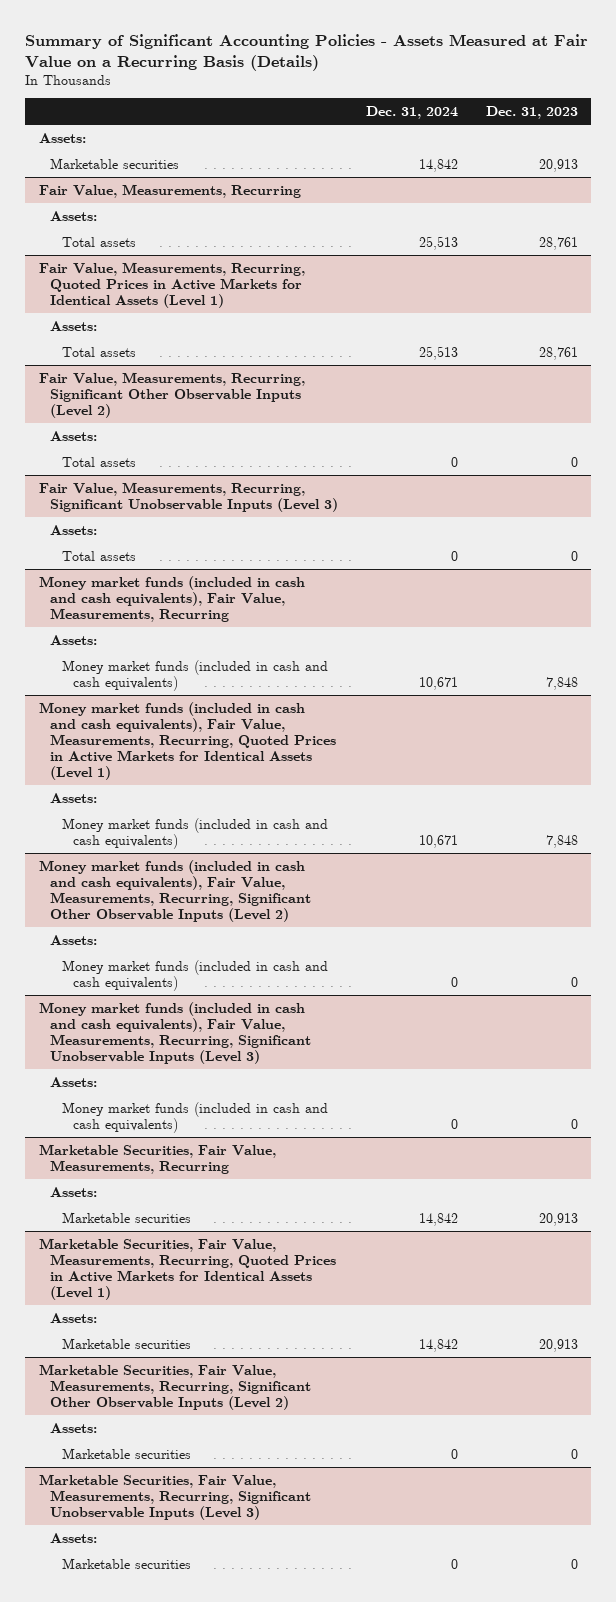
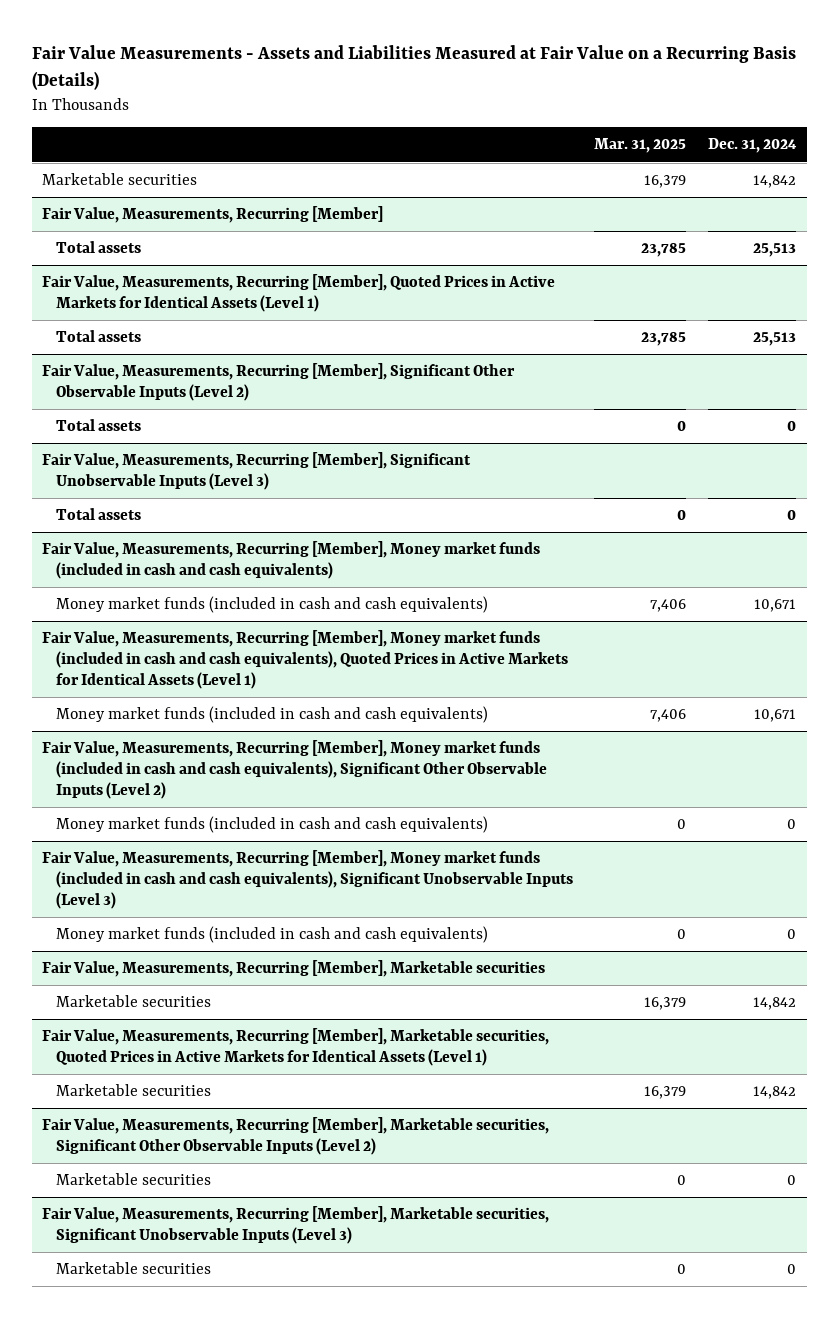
[25,33,589,71] Summary of Significant Accounting Policies - Assets Measured at Fair Value on a Recurring Basis (Details) -> [31,44,796,90] Fair Value Measurements - Assets and Liabilities Measured at Fair Value on a Recurring Basis (Details)
[485,105,578,119] Dec. 31, 2023 -> none
none -> [594,138,687,154] Mar. 31, 2025
[38,132,86,143] Assets: -> none
[50,210,98,221] Assets: -> none
[38,183,301,198] Fair Value, Measurements, Recurring -> [42,206,384,224] Fair Value, Measurements, Recurring [Member]
[50,320,98,331] Assets: -> none
[38,261,305,308] Fair Value, Measurements, Recurring, Quoted Prices in Active Markets for Identical Assets (Level 1) -> [42,274,556,312] Fair Value, Measurements, Recurring [Member], Quoted Prices in Active Markets for Identical Assets (Level 1)
[50,430,98,441] Assets: -> none
[38,371,305,418] Fair Value, Measurements, Recurring, Significant Other Observable Inputs (Level 2) -> [42,363,516,401] Fair Value, Measurements, Recurring [Member], Significant Other Observable Inputs (Level 2)
[50,524,98,535] Assets: -> none
[38,481,339,512] Fair Value, Measurements, Recurring, Significant Unobservable Inputs (Level 3) -> [42,452,472,490] Fair Value, Measurements, Recurring [Member], Significant Unobservable Inputs (Level 3)
[50,634,98,645] Assets: -> none
[38,575,305,622] Money market funds (included in cash and cash equivalents), Fair Value, Measurements, Recurring -> [42,541,541,579] Fair Value, Measurements, Recurring [Member], Money market funds (included in cash and cash equivalents)
[50,792,98,803] Assets: -> none
[38,701,337,780] Money market funds (included in cash and cash equivalents), Fair Value, Measurements, Recurring, Quoted Prices in Active Markets for Identical Assets (Level 1) -> [42,630,568,689] Fair Value, Measurements, Recurring [Member], Money market funds (included in cash and cash equivalents), Quoted Prices in Active Markets for Identical Assets (Level 1)
[50,934,98,945] Assets: -> none
[38,859,312,922] Money market funds (included in cash and cash equivalents), Fair Value, Measurements, Recurring, Significant Other Observable Inputs (Level 2) -> [42,740,547,799] Fair Value, Measurements, Recurring [Member], Money market funds (included in cash and cash equivalents), Significant Other Observable Inputs (Level 2)
[50,1076,98,1087] Assets: -> none
[38,1001,312,1064] Money market funds (included in cash and cash equivalents), Fair Value, Measurements, Recurring, Significant Unobservable Inputs (Level 3) -> [42,850,573,909] Fair Value, Measurements, Recurring [Member], Money market funds (included in cash and cash equivalents), Significant Unobservable Inputs (Level 3)
[50,1186,98,1197] Assets: -> none
[38,1143,276,1174] Marketable Securities, Fair Value, Measurements, Recurring -> [42,960,546,978] Fair Value, Measurements, Recurring [Member], Marketable securities
[50,1312,98,1323] Assets: -> none
[38,1237,337,1300] Marketable Securities, Fair Value, Measurements, Recurring, Quoted Prices in Active Markets for Identical Assets (Level 1) -> [42,1028,550,1066] Fair Value, Measurements, Recurring [Member], Marketable securities, Quoted Prices in Active Markets for Identical Assets (Level 1)
[50,1422,98,1433] Assets: -> none
[38,1363,312,1410] Marketable Securities, Fair Value, Measurements, Recurring, Significant Other Observable Inputs (Level 2) -> [42,1117,550,1155] Fair Value, Measurements, Recurring [Member], Marketable securities, Significant Other Observable Inputs (Level 2)
[50,1532,98,1543] Assets: -> none
[38,1473,312,1520] Marketable Securities, Fair Value, Measurements, Recurring, Significant Unobservable Inputs (Level 3) -> [42,1206,550,1244] Fair Value, Measurements, Recurring [Member], Marketable securities, Significant Unobservable Inputs (Level 3)

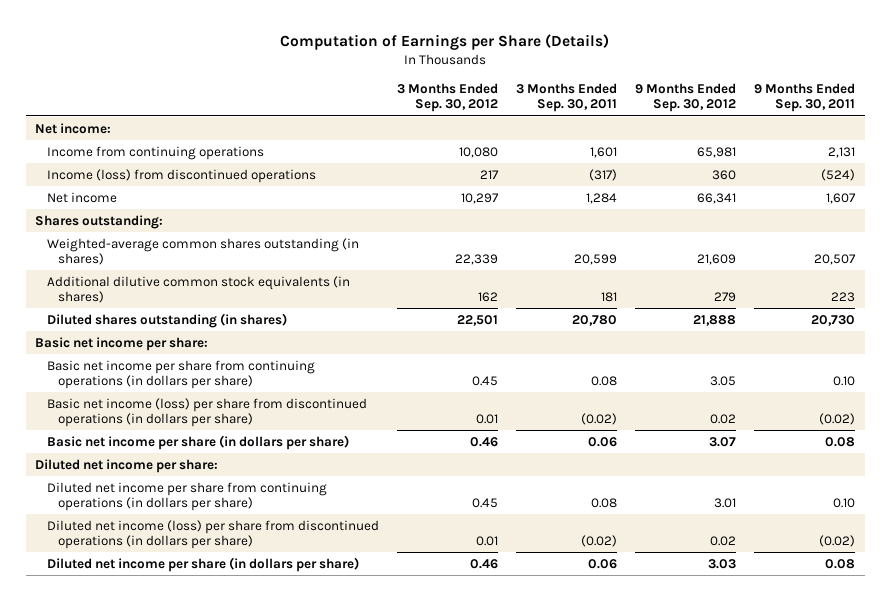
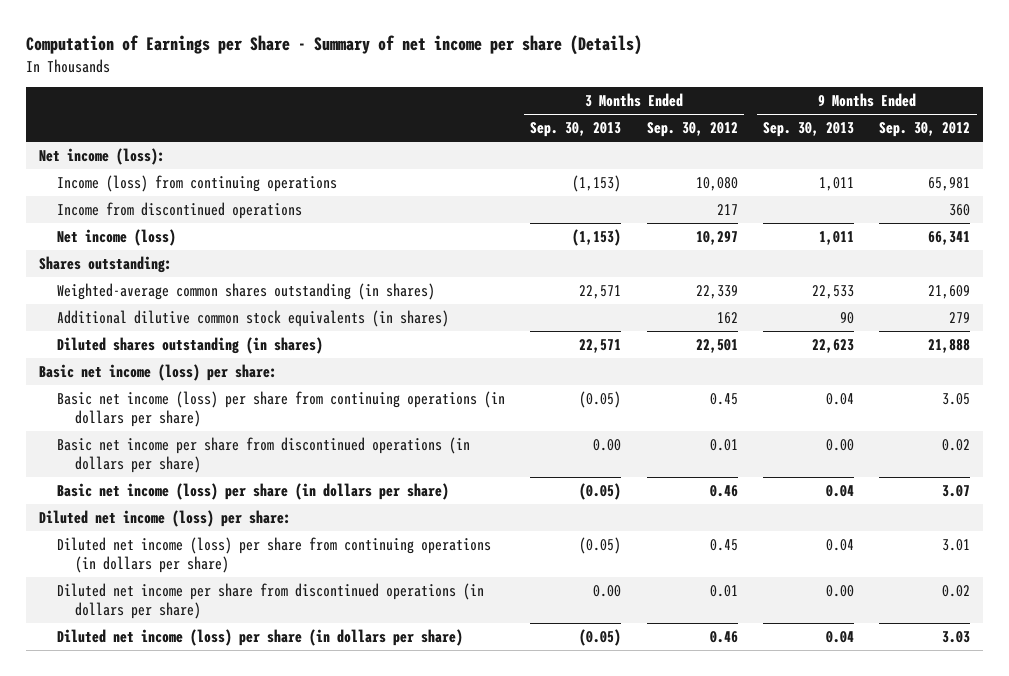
[280,34,610,51] Computation of Earnings per Share (Details) -> [26,35,643,56] Computation of Earnings per Share - Summary of net income per share (Details)
[516,83,618,113] 3 Months Ended Sep. 30, 2011 -> none
[754,83,856,113] 9 Months Ended Sep. 30, 2011 -> none
none -> [530,122,622,138] Sep. 30, 2013
none -> [763,122,855,138] Sep. 30, 2013
[34,122,111,134] Net income: -> [38,147,165,165] Net income (loss):
[46,145,264,160] Income from continuing operations -> [56,174,337,192] Income (loss) from continuing operations
[46,168,316,183] Income (loss) from discontinued operations -> [56,201,302,219] Income from discontinued operations
[46,191,117,203] Net income -> [56,228,176,246] Net income (loss)
[34,336,208,351] Basic net income per share: -> [38,363,277,381] Basic net income (loss) per share:
[46,359,315,389] Basic net income per share from continuing operations (in dollars per share) -> [56,390,505,428] Basic net income (loss) per share from continuing operations (in dollars per share)
[46,397,367,427] Basic net income (loss) per share from discontinued operations (in dollars per share) -> [56,436,470,474] Basic net income per share from discontinued operations (in dollars per share)
[46,434,349,450] Basic net income per share (in dollars per share) -> [56,482,449,500] Basic net income (loss) per share (in dollars per share)
[34,458,218,473] Diluted net income per share: -> [38,509,291,527] Diluted net income (loss) per share:
[46,481,327,511] Diluted net income per share from continuing operations (in dollars per share) -> [56,536,491,574] Diluted net income (loss) per share from continuing operations (in dollars per share)
[46,519,379,549] Diluted net income (loss) per share from discontinued operations (in dollars per share) -> [56,582,484,620] Diluted net income per share from discontinued operations (in dollars per share)
[46,556,359,572] Diluted net income per share (in dollars per share) -> [56,628,463,646] Diluted net income (loss) per share (in dollars per share)

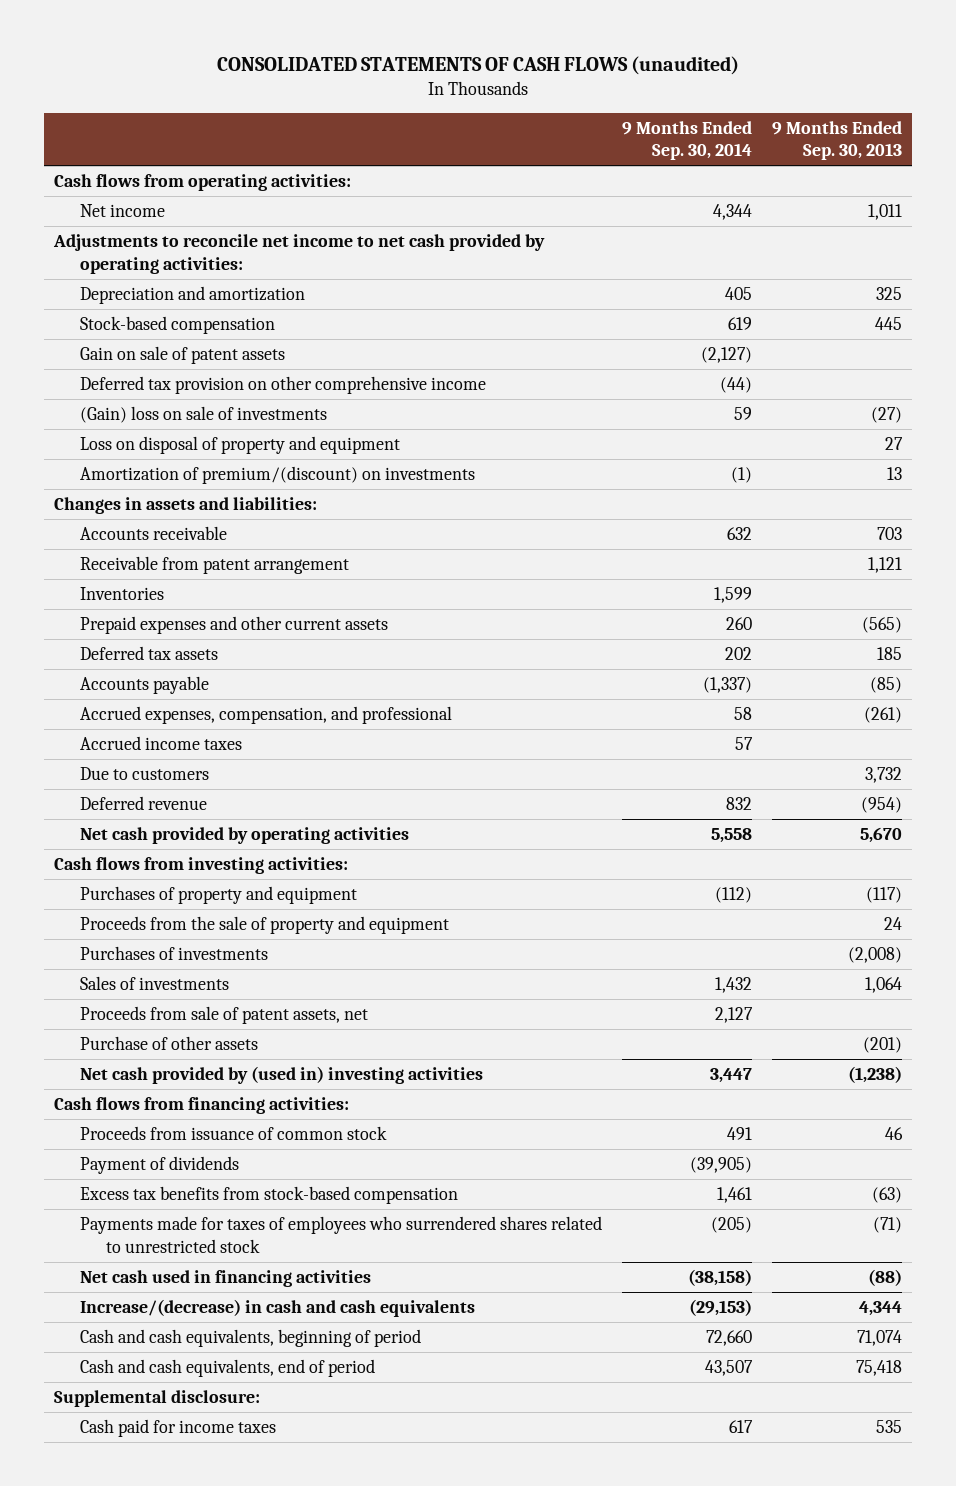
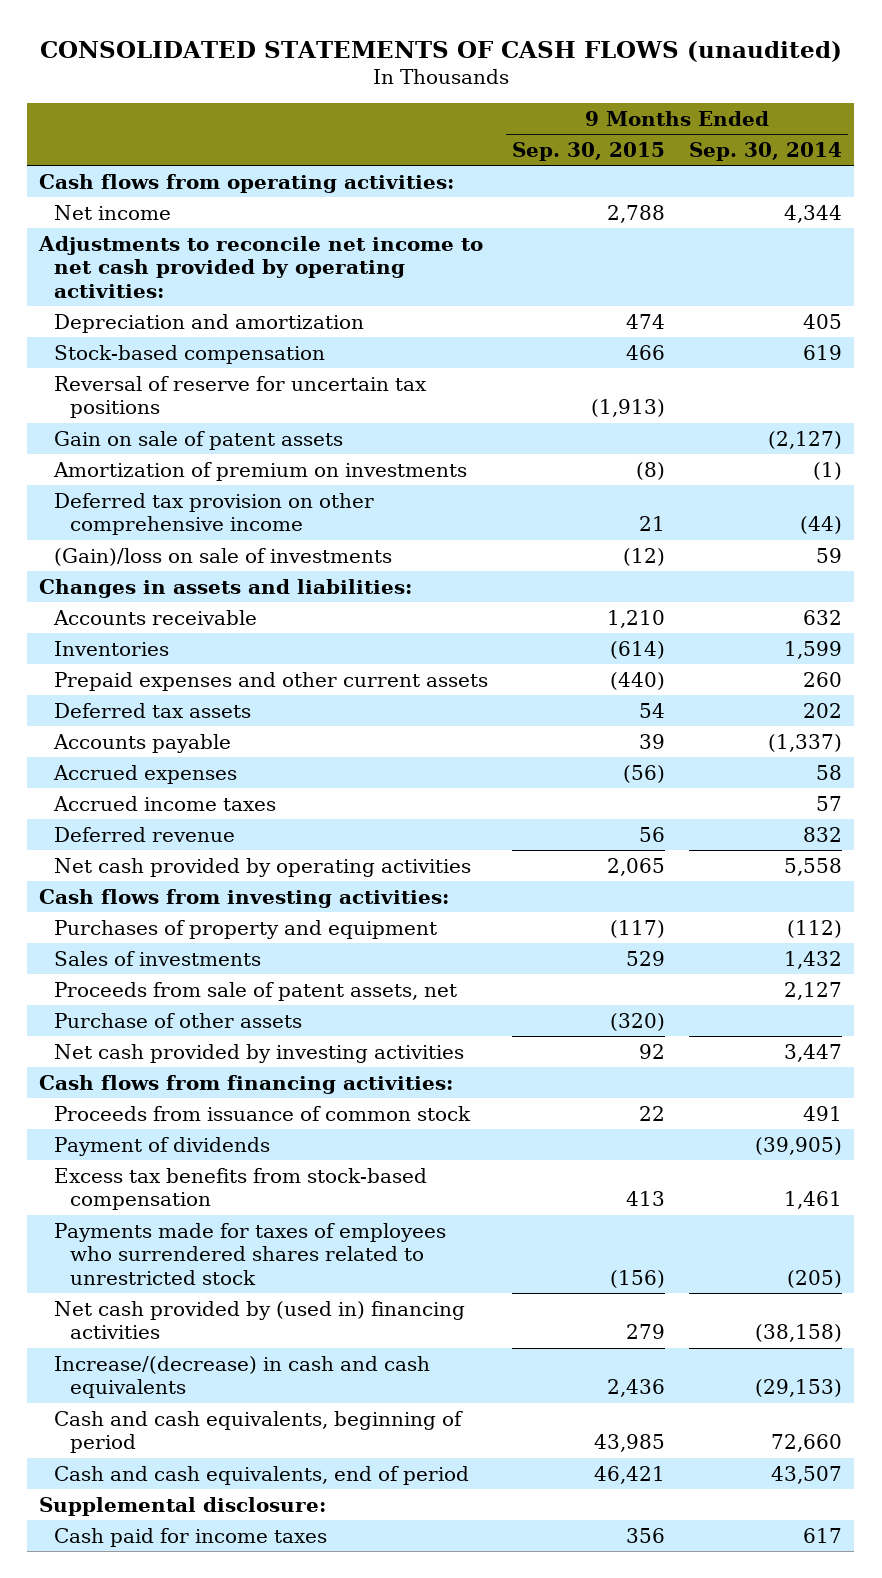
[771,120,902,161] 9 Months Ended Sep. 30, 2013 -> none
none -> [512,141,666,161] Sep. 30, 2015
none -> [54,375,428,419] Reversal of reserve for uncertain tax positions
none -> [53,461,468,481] Amortization of premium on investments
[80,435,401,454] Loss on disposal of property and equipment -> none
[80,465,476,484] Amortization of premium/(discount) on investments -> none
[80,405,328,423] (Gain) loss on sale of investments -> [54,547,393,566] (Gain)/loss on sale of investments
[80,555,350,574] Receivable from patent arrangement -> none
[80,705,453,724] Accrued expenses, compensation, and professional -> [53,764,238,784] Accrued expenses
[80,766,210,780] Due to customers -> none
[80,915,450,934] Proceeds from the sale of property and equipment -> none
[80,945,269,960] Purchases of investments -> none
[80,1065,484,1084] Net cash provided by (used in) investing activities -> [54,1043,465,1063] Net cash provided by investing activities
[80,1269,372,1287] Net cash used in financing activities -> [54,1300,466,1340] Net cash provided by (used in) financing activities

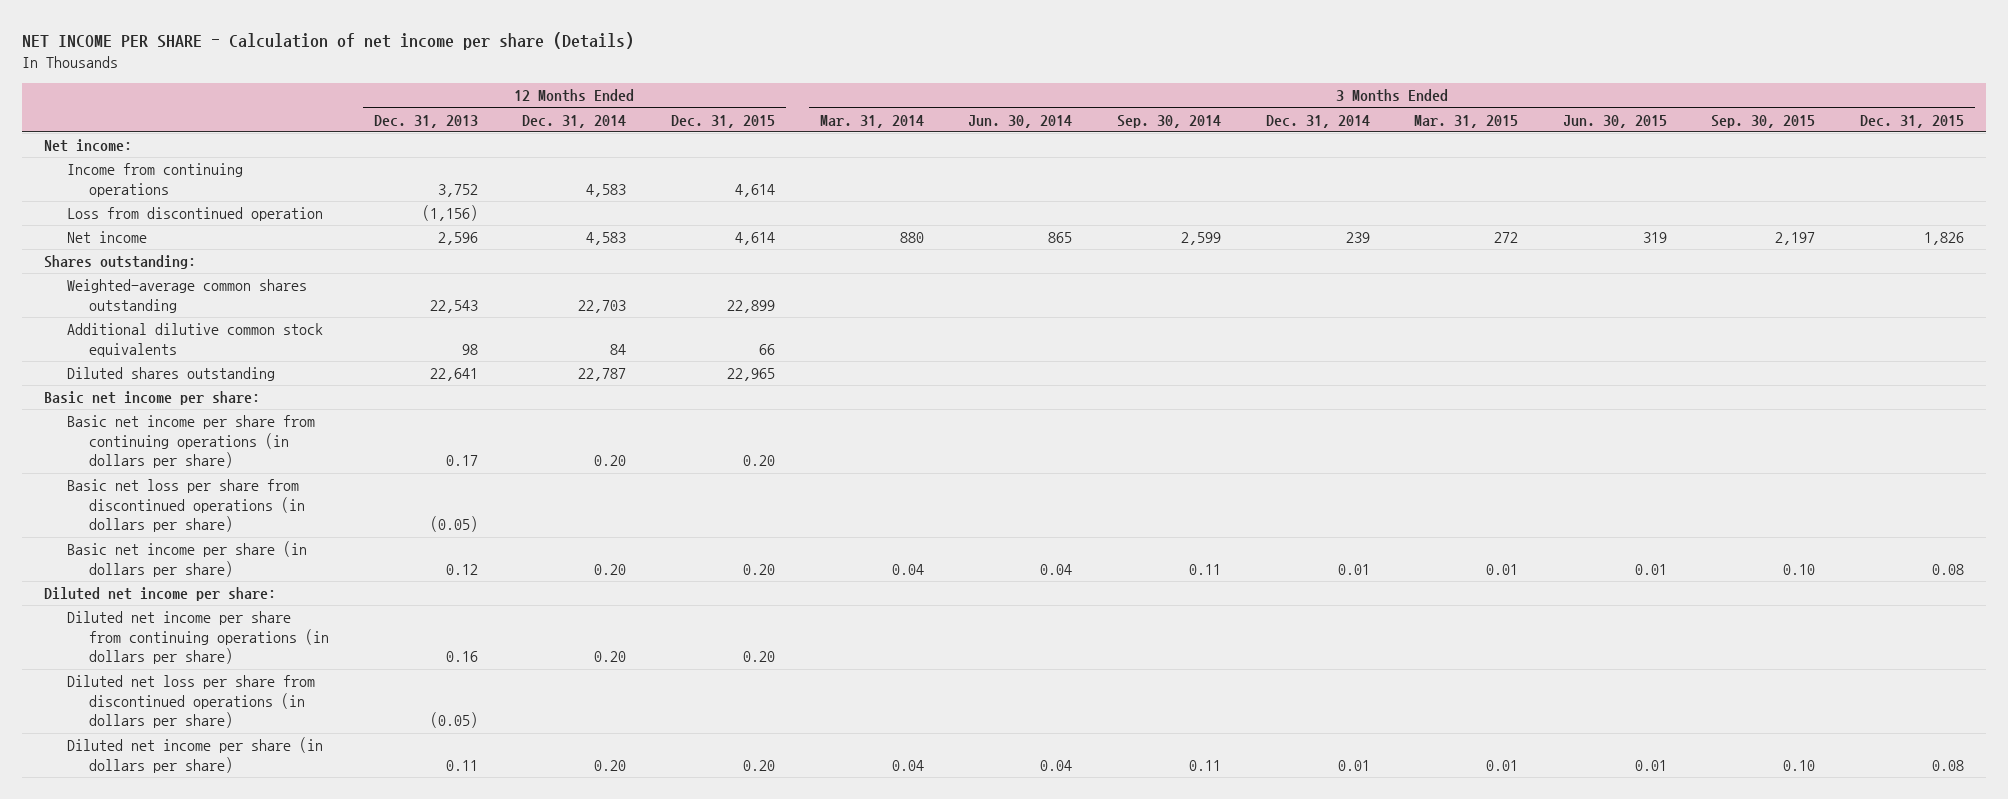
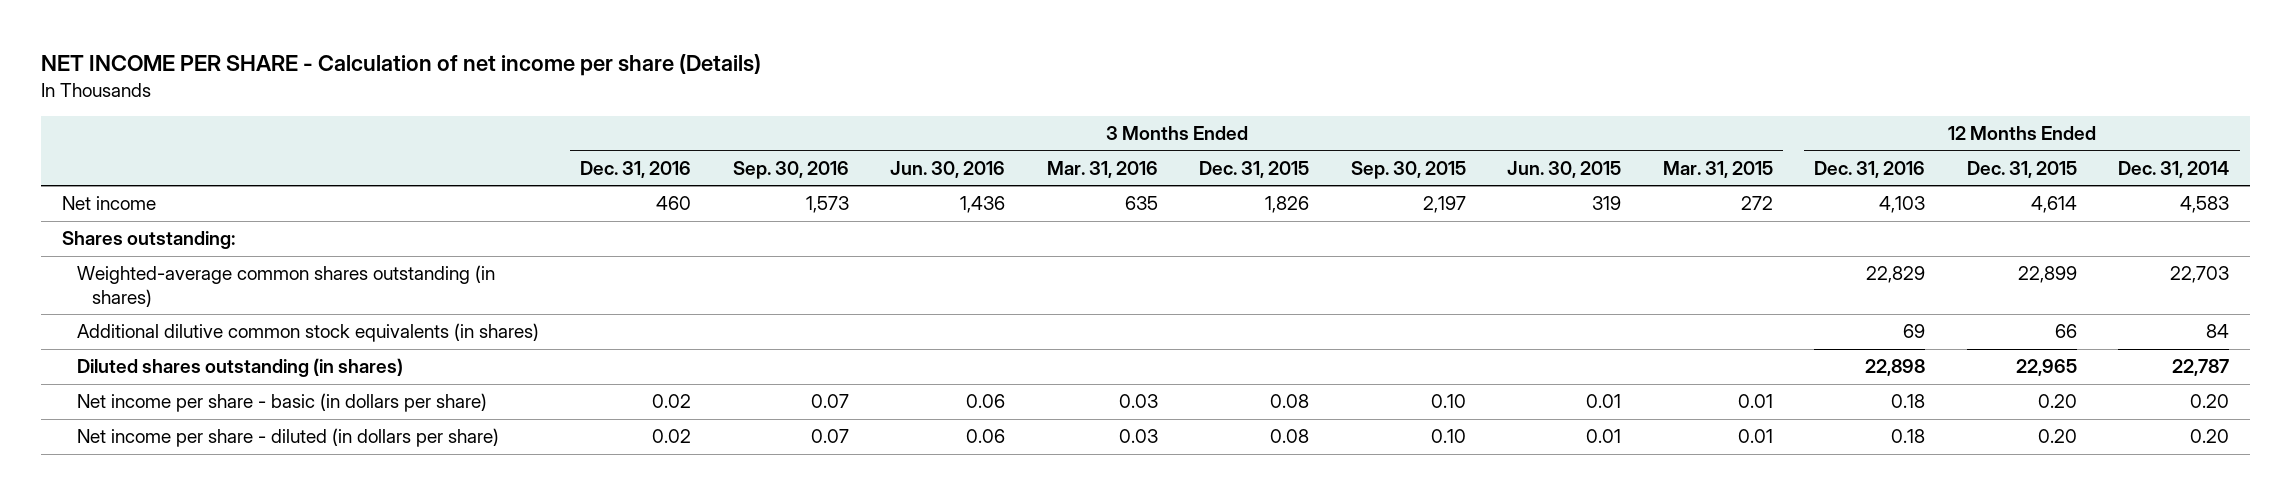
[373,114,478,128] Dec. 31, 2013 -> none
[819,114,924,128] Mar. 31, 2014 -> none
[968,114,1073,128] Jun. 30, 2014 -> none
[1116,114,1221,128] Sep. 30, 2014 -> none
[1265,114,1370,128] Dec. 31, 2014 -> none
none -> [580,161,692,179] Dec. 31, 2016
none -> [732,161,849,180] Sep. 30, 2016
none -> [890,161,1006,179] Jun. 30, 2016
none -> [1046,161,1158,179] Mar. 31, 2016
none -> [1814,161,1926,179] Dec. 31, 2016
[44,139,133,153] Net income: -> none
[66,163,243,197] Income from continuing operations -> none
[66,207,323,222] Loss from discontinued operation -> none
[44,391,261,406] Basic net income per share: -> none
[66,415,315,469] Basic net income per share from continuing operations (in dollars per share) -> none
[66,479,306,533] Basic net loss per share from discontinued operations (in dollars per share) -> none
[44,587,277,602] Diluted net income per share: -> none
[66,611,330,665] Diluted net income per share from continuing operations (in dollars per share) -> none
[66,675,315,729] Diluted net loss per share from discontinued operations (in dollars per share) -> none
[66,279,307,313] Weighted-average common shares outstanding -> [77,265,496,307] Weighted-average common shares outstanding (in shares)
[66,323,323,357] Additional dilutive common stock equivalents -> [77,323,540,343] Additional dilutive common stock equivalents (in shares)
[66,367,275,382] Diluted shares outstanding -> [77,358,404,378] Diluted shares outstanding (in shares)
[66,541,307,577] Basic net income per share (in dollars per share) -> [77,393,488,413] Net income per share - basic (in dollars per share)
[66,737,323,773] Diluted net income per share (in dollars per share) -> [77,428,500,448] Net income per share - diluted (in dollars per share)

